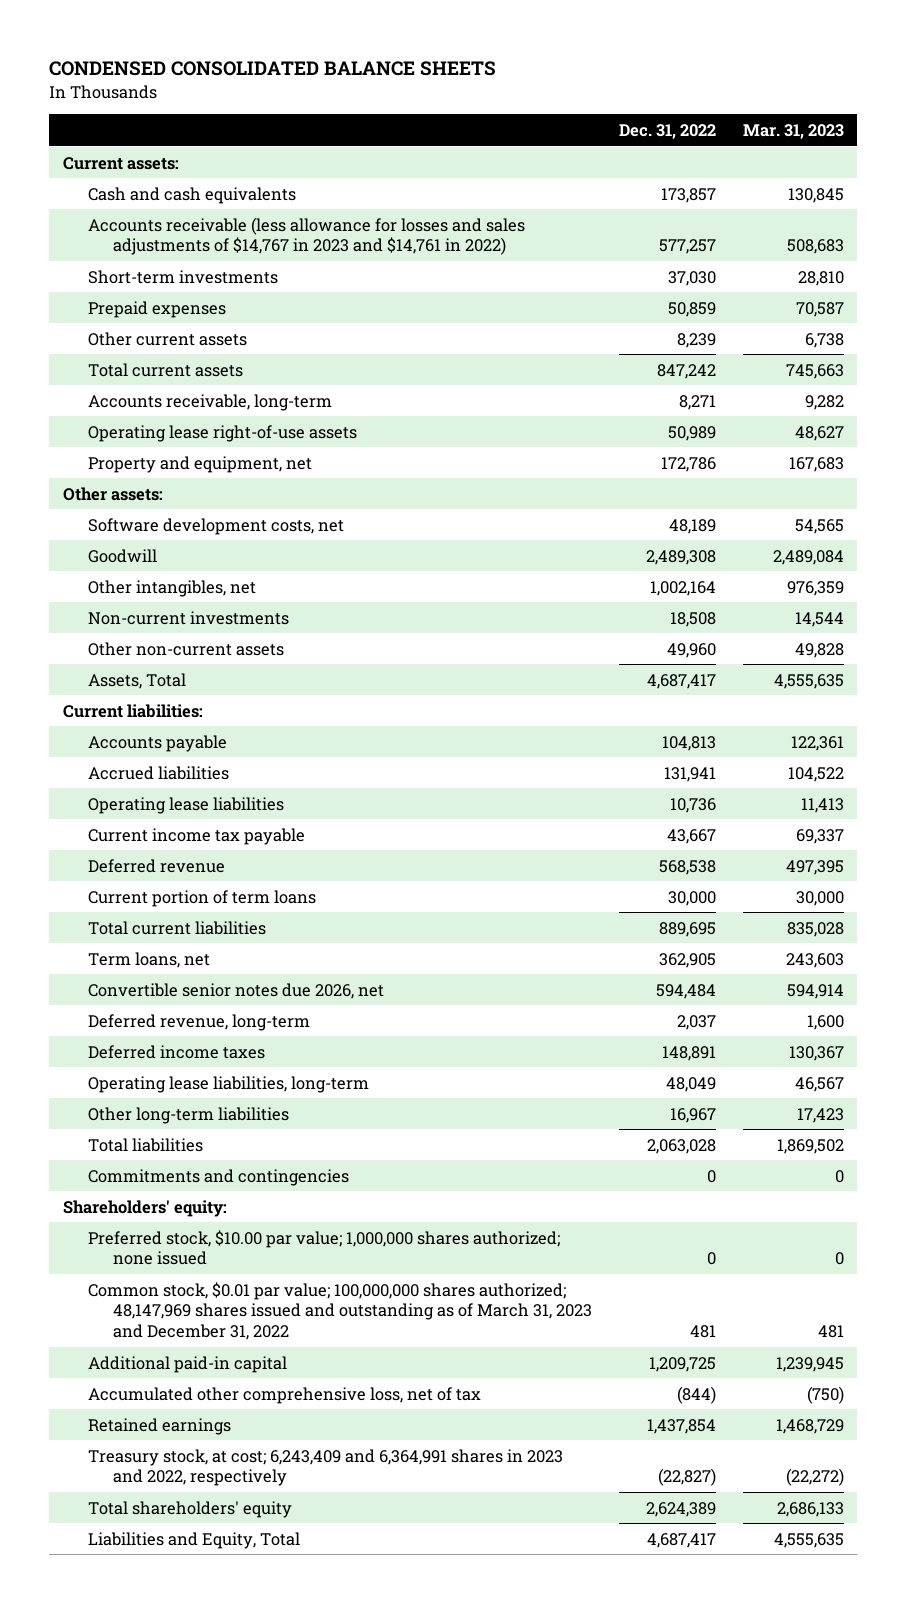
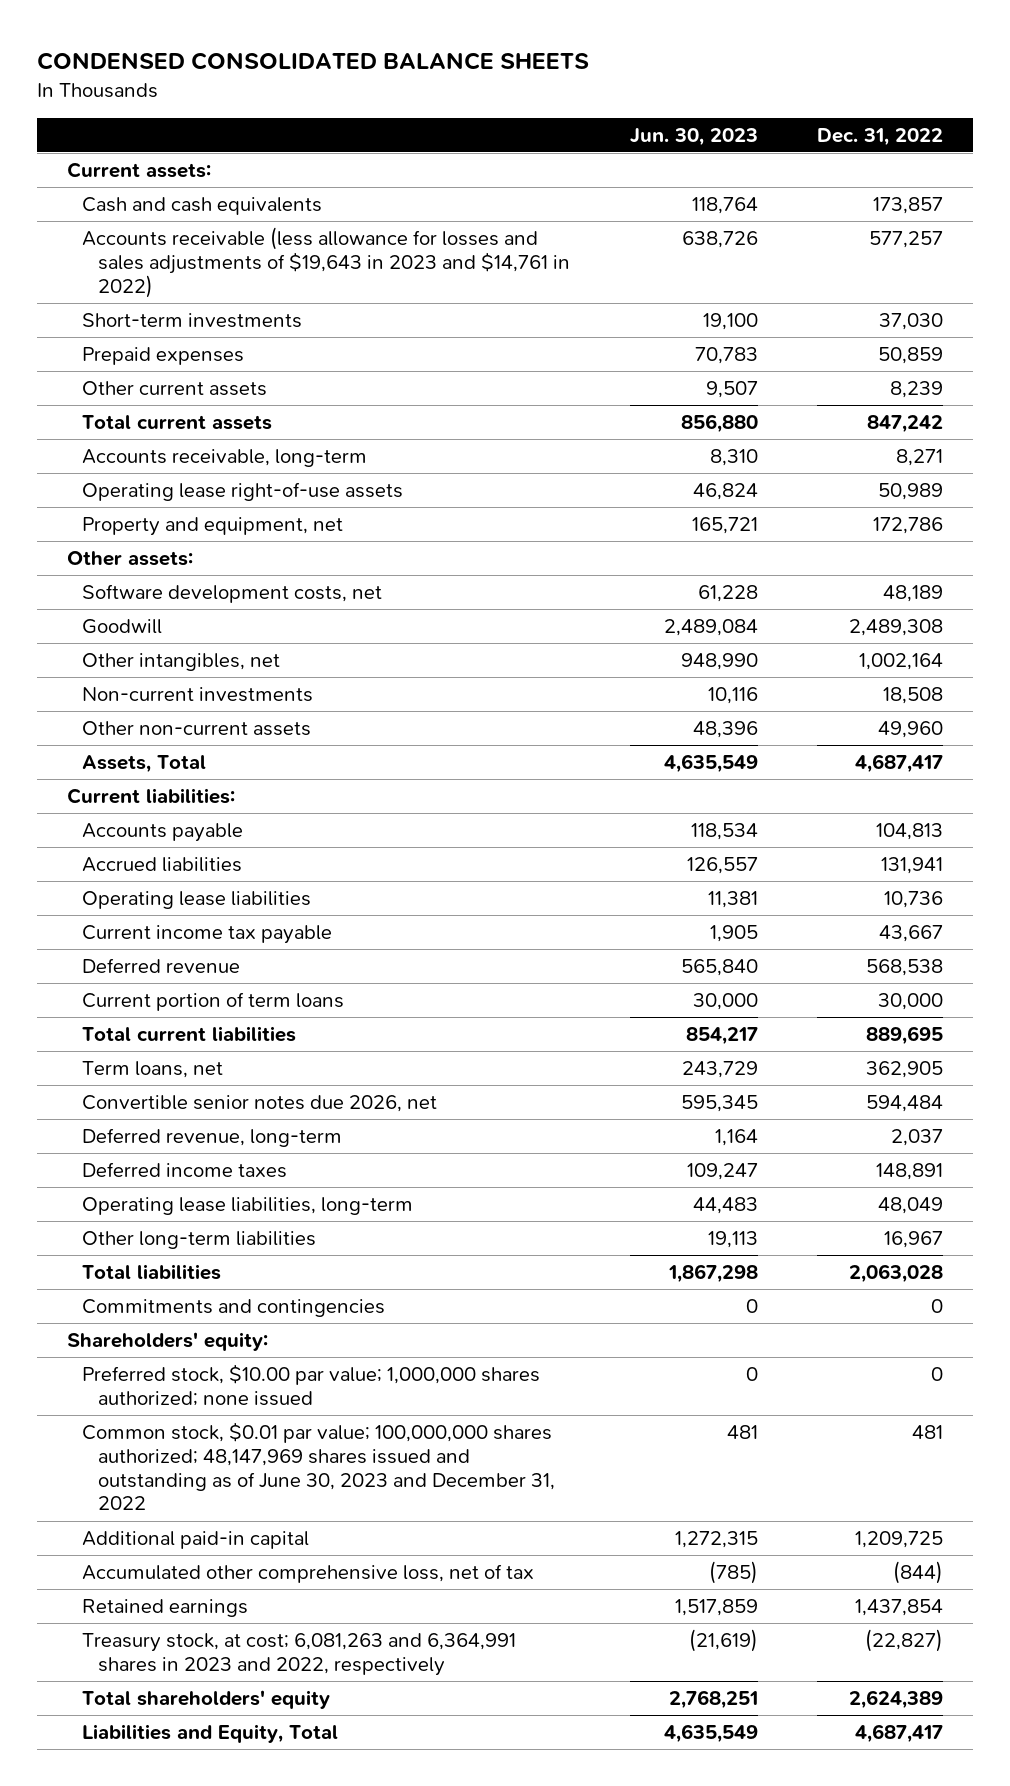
[743,123,845,139] Mar. 31, 2023 -> none
none -> [629,127,758,146] Jun. 30, 2023
[87,216,525,256] Accounts receivable (less allowance for losses and sales adjustments of $14,767 in 2023 and $14,761 in 2022) -> [82,227,570,298] Accounts receivable (less allowance for losses and sales adjustments of $19,643 in 2023 and $14,761 in 2022)
[87,1281,593,1340] Common stock, $0.01 par value; 100,000,000 shares authorized; 48,147,969 shares issued and outstanding as of March 31, 2023 and December 31, 2022 -> [82,1422,555,1511] Common stock, $0.01 par value; 100,000,000 shares authorized; 48,147,969 shares issued and outstanding as of June 30, 2023 and December 31, 2022
[87,1448,563,1487] Treasury stock, at cost; 6,243,409 and 6,364,991 shares in 2023 and 2022, respectively -> [82,1633,517,1676] Treasury stock, at cost; 6,081,263 and 6,364,991 shares in 2023 and 2022, respectively

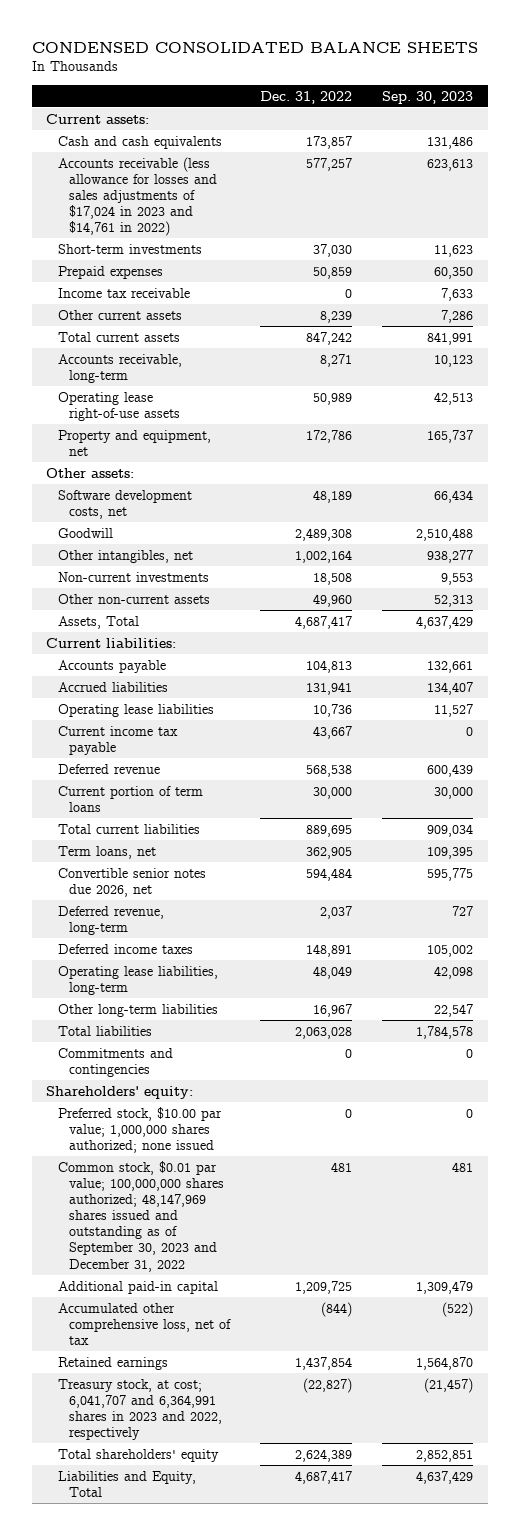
[629,127,758,146] Jun. 30, 2023 -> none
none -> [381,90,473,104] Sep. 30, 2023
[82,227,570,298] Accounts receivable (less allowance for losses and sales adjustments of $19,643 in 2023 and $14,761 in 2022) -> [57,156,218,237] Accounts receivable (less allowance for losses and sales adjustments of $17,024 in 2023 and $14,761 in 2022)
none -> [57,287,190,298] Income tax receivable
[82,1422,555,1511] Common stock, $0.01 par value; 100,000,000 shares authorized; 48,147,969 shares issued and outstanding as of June 30, 2023 and December 31, 2022 -> [57,1160,225,1272] Common stock, $0.01 par value; 100,000,000 shares authorized; 48,147,969 shares issued and outstanding as of September 30, 2023 and December 31, 2022
[82,1633,517,1676] Treasury stock, at cost; 6,081,263 and 6,364,991 shares in 2023 and 2022, respectively -> [57,1378,223,1441] Treasury stock, at cost; 6,041,707 and 6,364,991 shares in 2023 and 2022, respectively

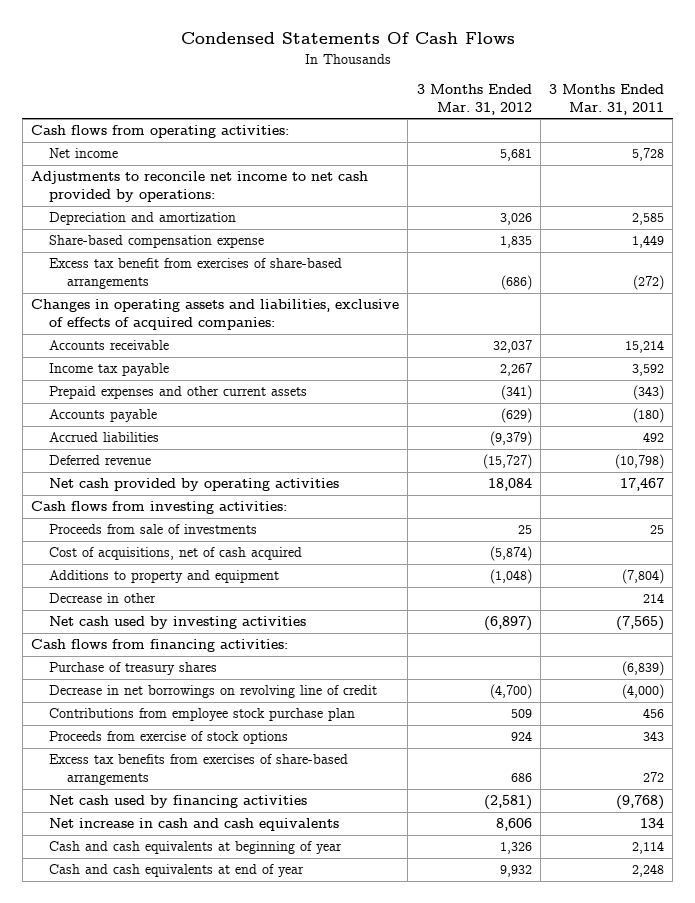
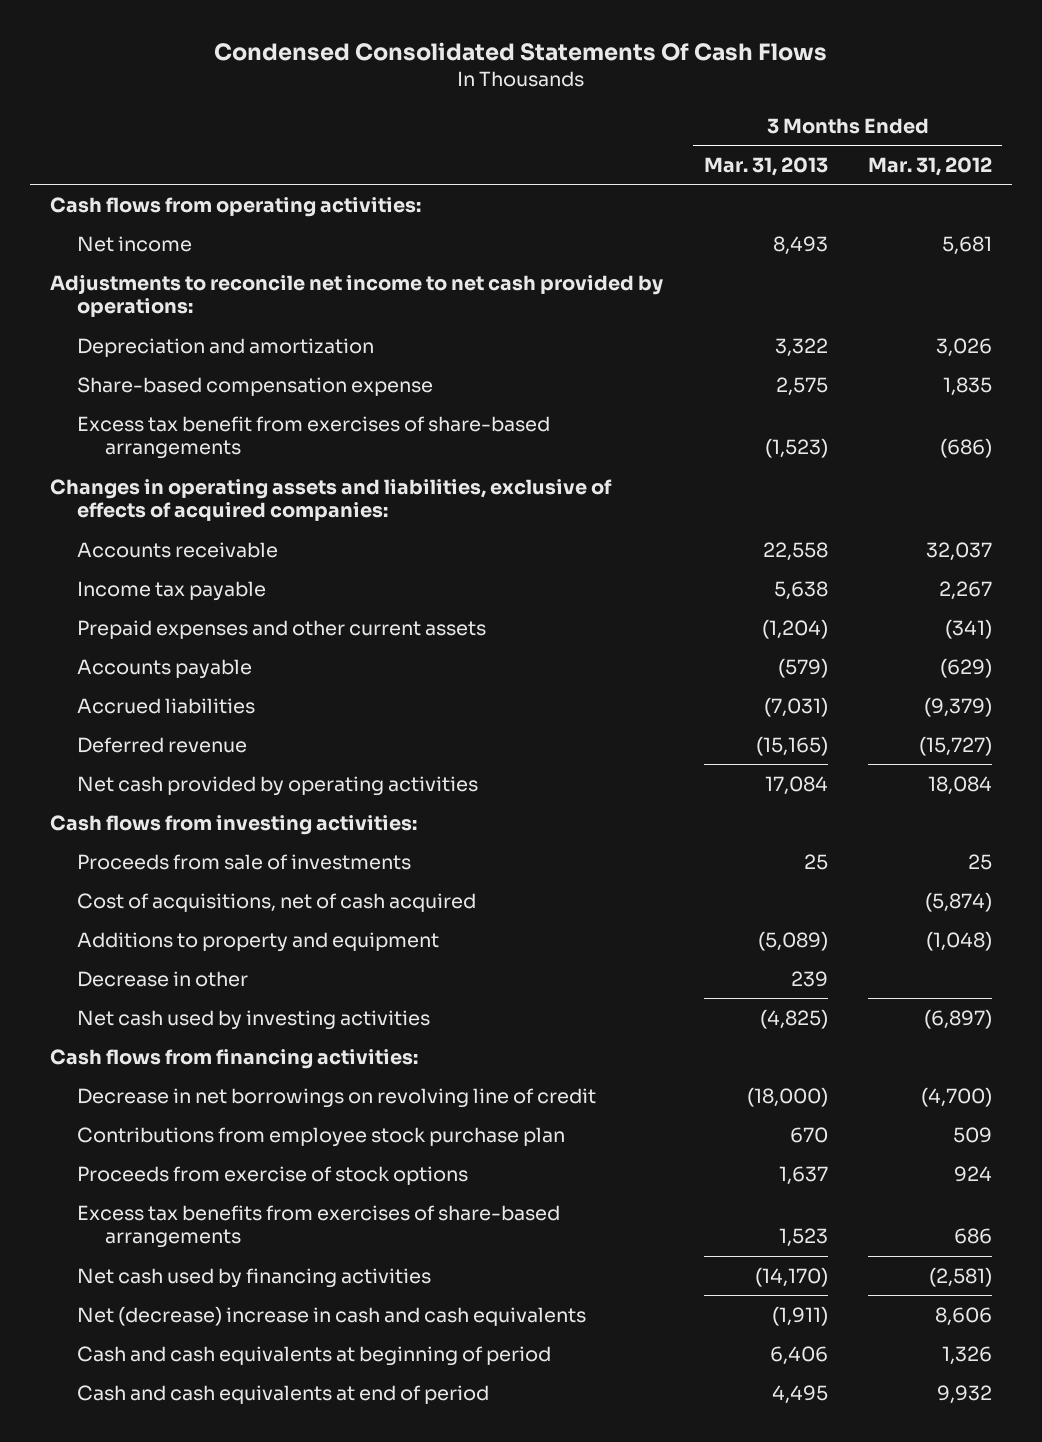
[180,32,515,45] Condensed Statements Of Cash Flows -> [214,42,828,62] Condensed Consolidated Statements Of Cash Flows
[549,84,665,115] 3 Months Ended Mar. 31, 2011 -> none
none -> [703,156,828,176] Mar. 31, 2013
[49,662,218,676] Purchase of treasury shares -> none
[49,818,340,832] Net increase in cash and cash equivalents -> [77,1305,587,1326] Net (decrease) increase in cash and cash equivalents
[49,841,343,855] Cash and cash equivalents at beginning of year -> [77,1345,552,1366] Cash and cash equivalents at beginning of period
[49,864,305,878] Cash and cash equivalents at end of year -> [77,1384,490,1404] Cash and cash equivalents at end of period

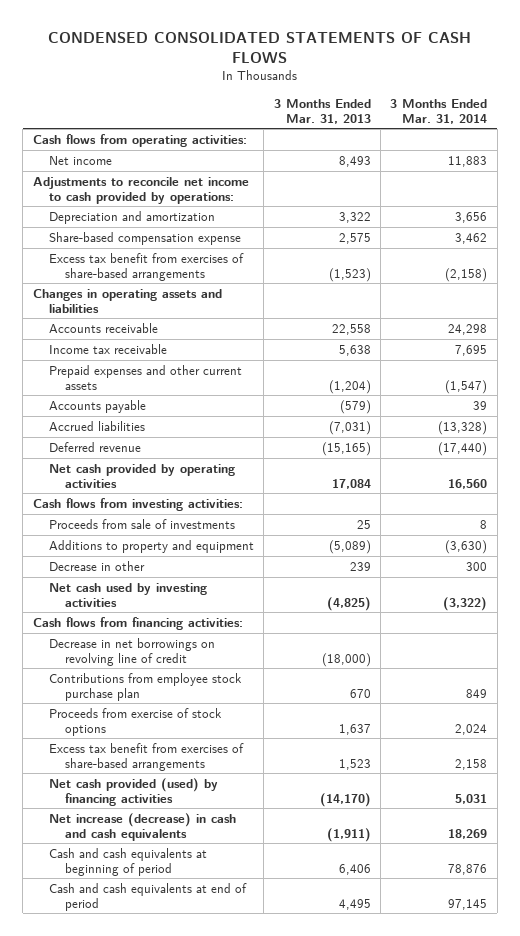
[214,42,828,62] Condensed Consolidated Statements Of Cash Flows -> [47,31,471,63] CONDENSED CONSOLIDATED STATEMENTS OF CASH FLOWS
[867,156,992,176] Mar. 31, 2012 -> none
none -> [390,98,488,124] 3 Months Ended Mar. 31, 2014
[50,273,664,318] Adjustments to reconcile net income to net cash provided by operations: -> [32,176,249,204] Adjustments to reconcile net income to cash provided by operations:
[50,478,613,522] Changes in operating assets and liabilities, exclusive of effects of acquired companies: -> [32,288,222,313] Changes in operating assets and liabilities
[77,580,267,601] Income tax payable -> [48,343,167,354] Income tax receivable
[77,892,477,912] Cost of acquisitions, net of cash acquired -> none
[77,1204,561,1249] Excess tax benefits from exercises of share-based arrangements -> [48,742,244,771] Excess tax benefit from exercises of share-based arrangements
[77,1267,432,1288] Net cash used by financing activities -> [48,777,218,806] Net cash provided (used) by financing activities
[77,1305,587,1326] Net (decrease) increase in cash and cash equivalents -> [48,812,236,841] Net increase (decrease) in cash and cash equivalents

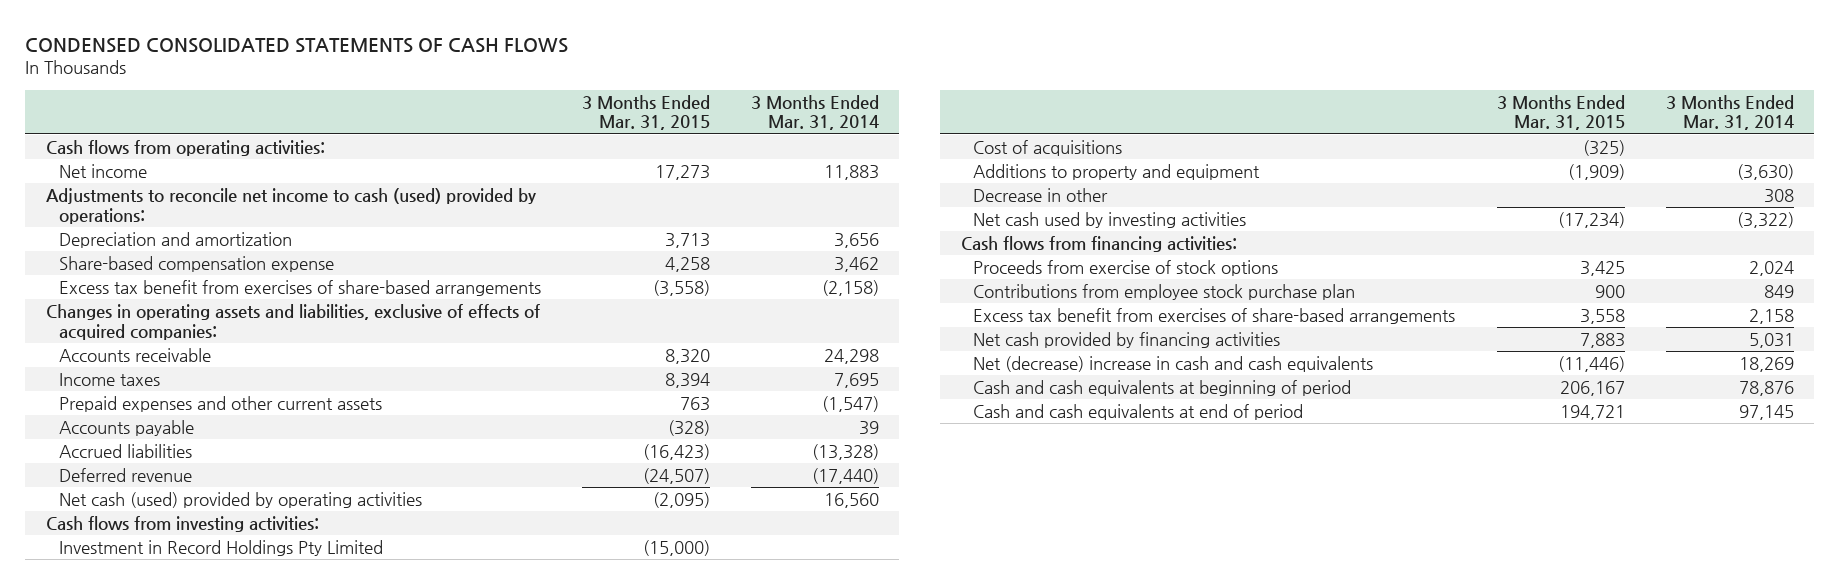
[273,98,371,124] 3 Months Ended Mar. 31, 2013 -> none
none -> [581,94,710,131] 3 Months Ended Mar. 31, 2015
[32,176,249,204] Adjustments to reconcile net income to cash provided by operations: -> [45,187,536,224] Adjustments to reconcile net income to cash (used) provided by operations:
[32,288,222,313] Changes in operating assets and liabilities -> [45,303,540,340] Changes in operating assets and liabilities, exclusive of effects of acquired companies:
[48,343,167,354] Income tax receivable -> [58,372,160,386] Income taxes
[48,463,235,488] Net cash provided by operating activities -> [58,491,422,508] Net cash (used) provided by operating activities
[48,518,235,529] Proceeds from sale of investments -> none
none -> [58,539,383,556] Investment in Record Holdings Pty Limited
none -> [973,139,1123,156] Cost of acquisitions
[466,561,488,571] 300 -> [1763,188,1794,203] 308
[48,637,215,666] Decrease in net borrowings on revolving line of credit -> none
[48,672,242,701] Contributions from employee stock purchase plan -> [973,283,1356,300] Contributions from employee stock purchase plan
[48,777,218,806] Net cash provided (used) by financing activities -> [973,331,1281,348] Net cash provided by financing activities
[48,812,236,841] Net increase (decrease) in cash and cash equivalents -> [973,355,1374,372] Net (decrease) increase in cash and cash equivalents

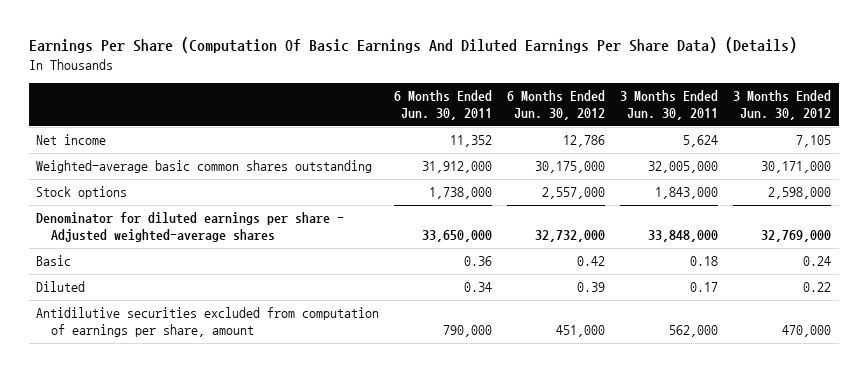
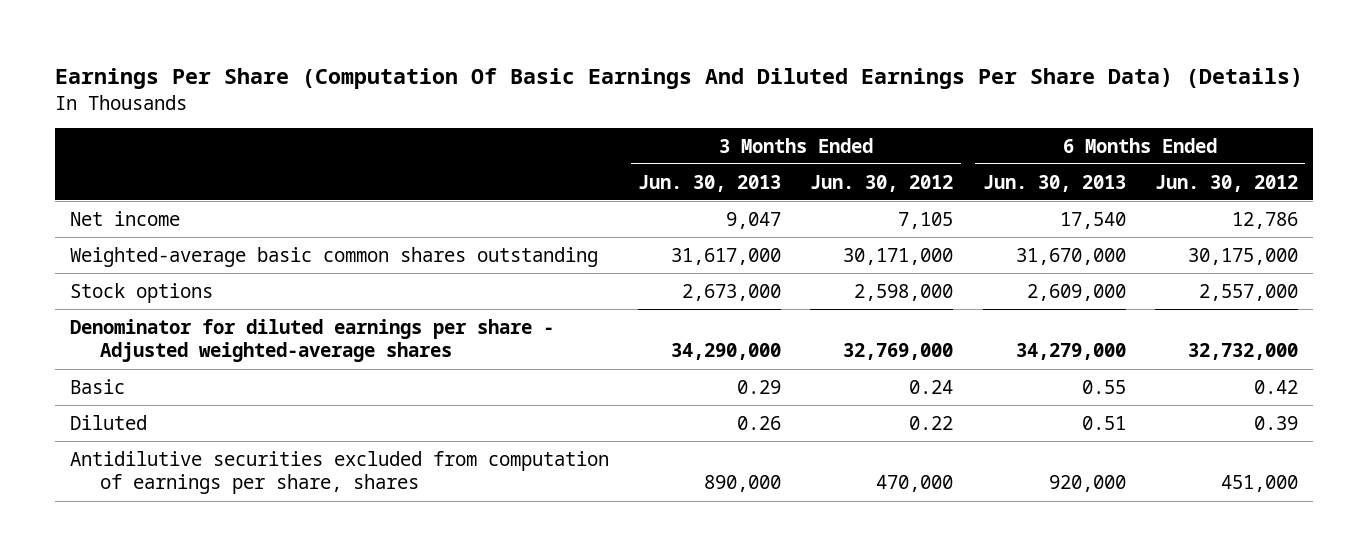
[394,90,493,121] 6 Months Ended Jun. 30, 2011 -> none
[620,90,719,121] 3 Months Ended Jun. 30, 2011 -> none
none -> [638,174,782,192] Jun. 30, 2013
none -> [982,174,1126,192] Jun. 30, 2013
[36,307,380,338] Antidilutive securities excluded from computation of earnings per share, amount -> [69,450,609,495] Antidilutive securities excluded from computation of earnings per share, shares

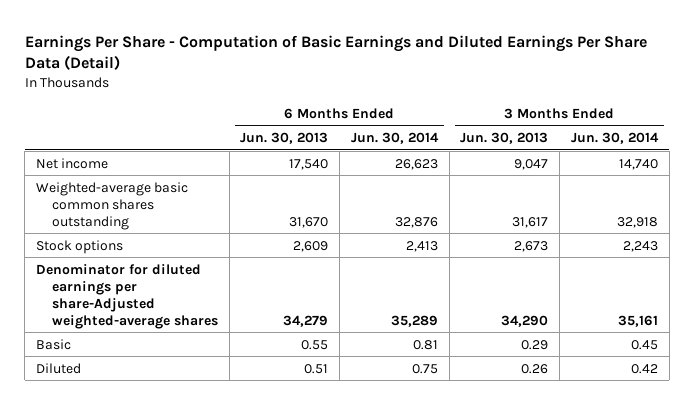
[55,68,1304,90] Earnings Per Share (Computation Of Basic Earnings And Diluted Earnings Per Share Data) (Details) -> [24,34,647,71] Earnings Per Share - Computation of Basic Earnings and Diluted Earnings Per Share Data (Detail)
[810,174,954,192] Jun. 30, 2012 -> none
[1154,174,1298,192] Jun. 30, 2012 -> none
none -> [350,132,439,145] Jun. 30, 2014
none -> [571,132,660,145] Jun. 30, 2014
[671,247,782,265] 31,617,000 -> [512,216,549,228] 31,617
[1015,247,1126,265] 31,670,000 -> [289,216,329,228] 31,670
[682,283,782,301] 2,673,000 -> [514,240,549,252] 2,673
[1026,283,1126,301] 2,609,000 -> [293,240,329,252] 2,609
[69,318,554,363] Denominator for diluted earnings per share - Adjusted weighted-average shares -> [36,263,218,329] Denominator for diluted earnings per share-Adjusted weighted-average shares
[671,343,782,361] 34,290,000 -> [501,314,549,327] 34,290
[1015,343,1126,361] 34,279,000 -> [283,314,329,327] 34,279
[69,450,609,495] Antidilutive securities excluded from computation of earnings per share, shares -> none

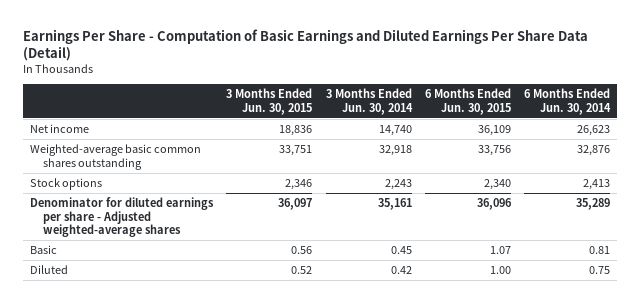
[240,132,329,145] Jun. 30, 2013 -> none
[460,132,549,145] Jun. 30, 2013 -> none
none -> [226,88,313,115] 3 Months Ended Jun. 30, 2015
none -> [424,88,511,115] 6 Months Ended Jun. 30, 2015
[36,263,218,329] Denominator for diluted earnings per share-Adjusted weighted-average shares -> [30,197,215,238] Denominator for diluted earnings per share - Adjusted weighted-average shares

